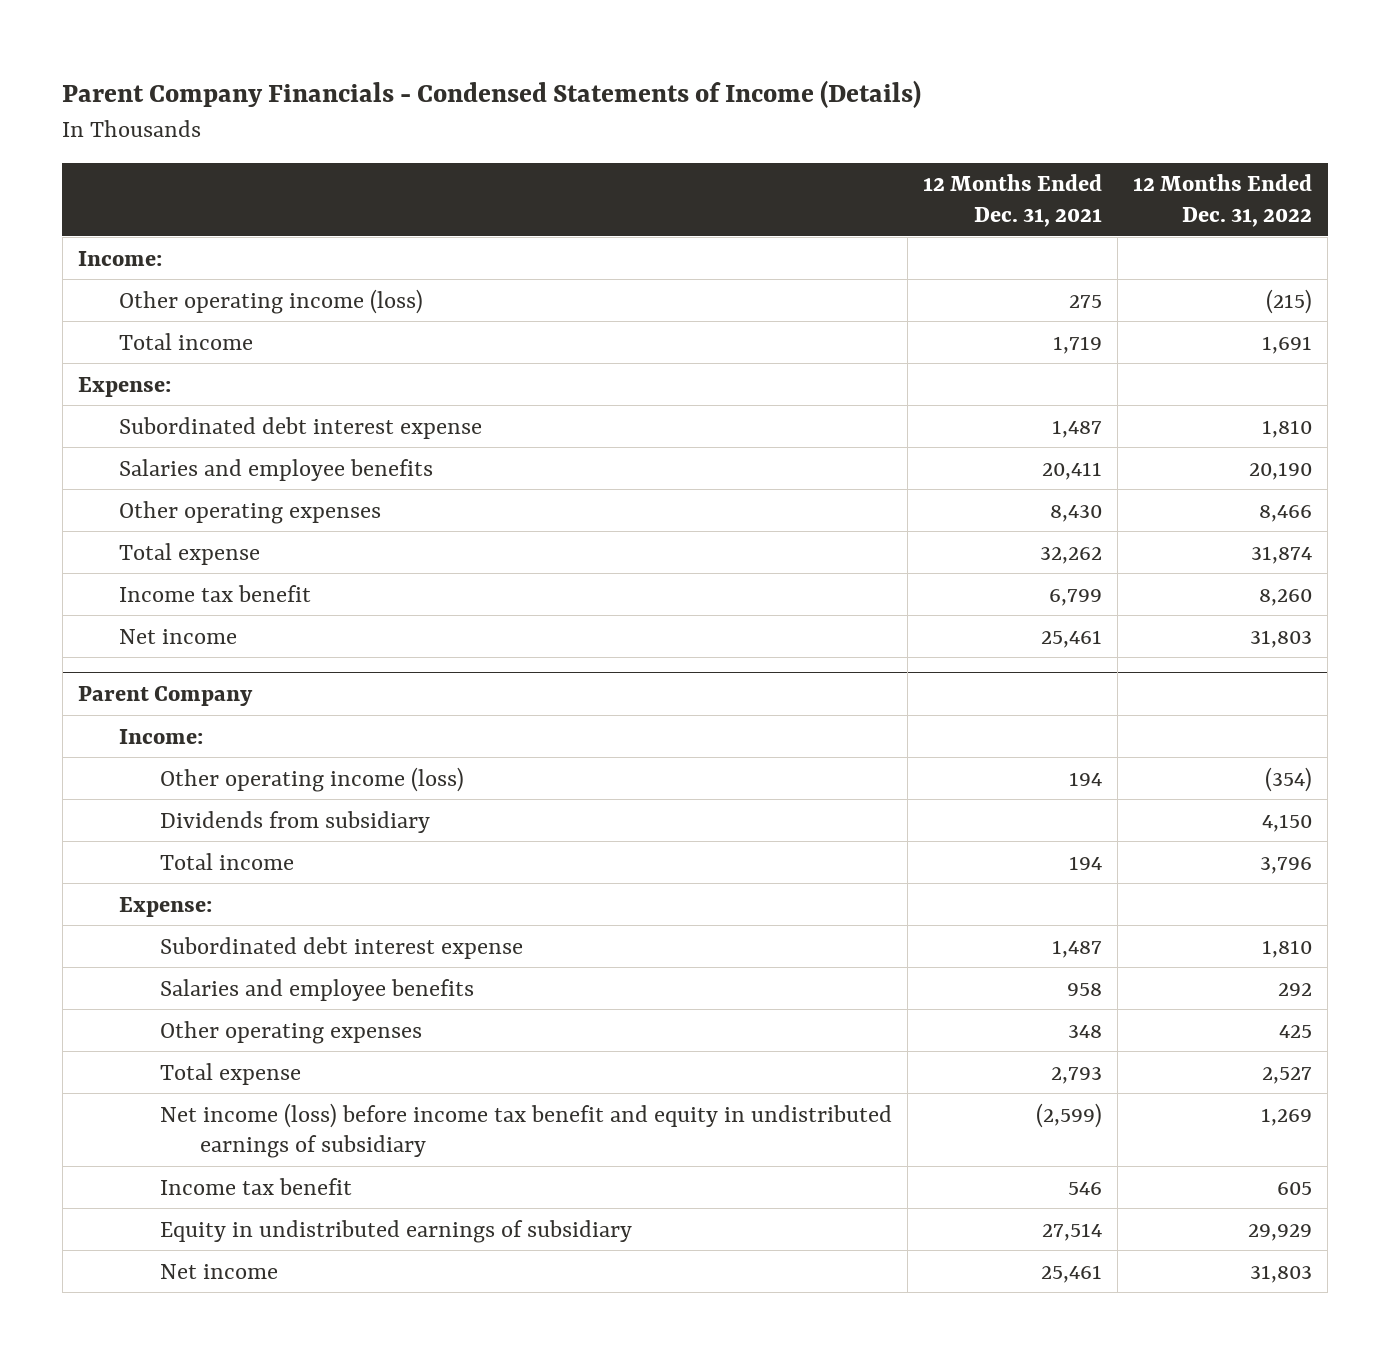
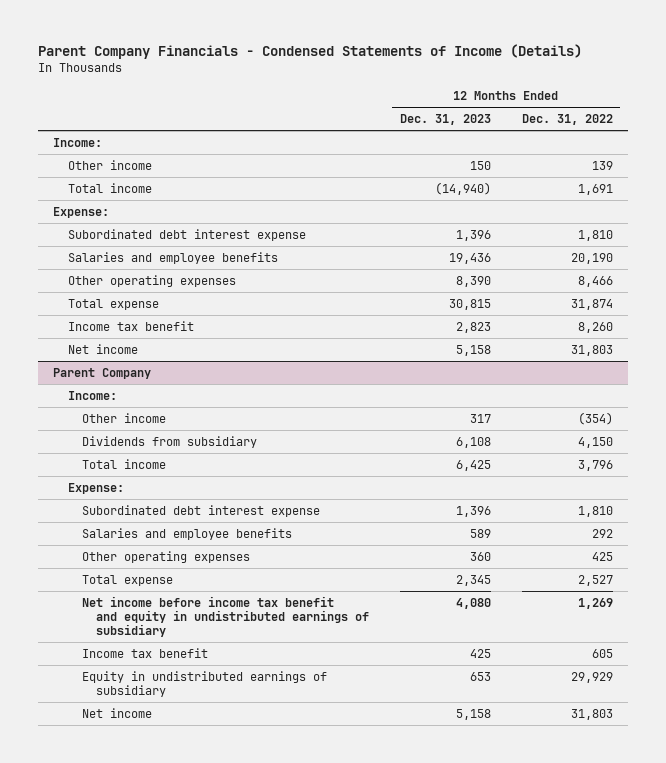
[922,174,1102,227] 12 Months Ended Dec. 31, 2021 -> none
none -> [400,113,492,125] Dec. 31, 2023
[118,288,423,314] Other operating income (loss) -> [67,159,152,170] Other income
[1265,288,1312,314] (215) -> [591,160,613,170] 139
[159,766,464,792] Other operating income (loss) -> [82,412,167,423] Other income
[159,1102,892,1158] Net income (loss) before income tax benefit and equity in undistributed earnings of subsidiary -> [82,595,370,637] Net income before income tax benefit and equity in undistributed earnings of subsidiary

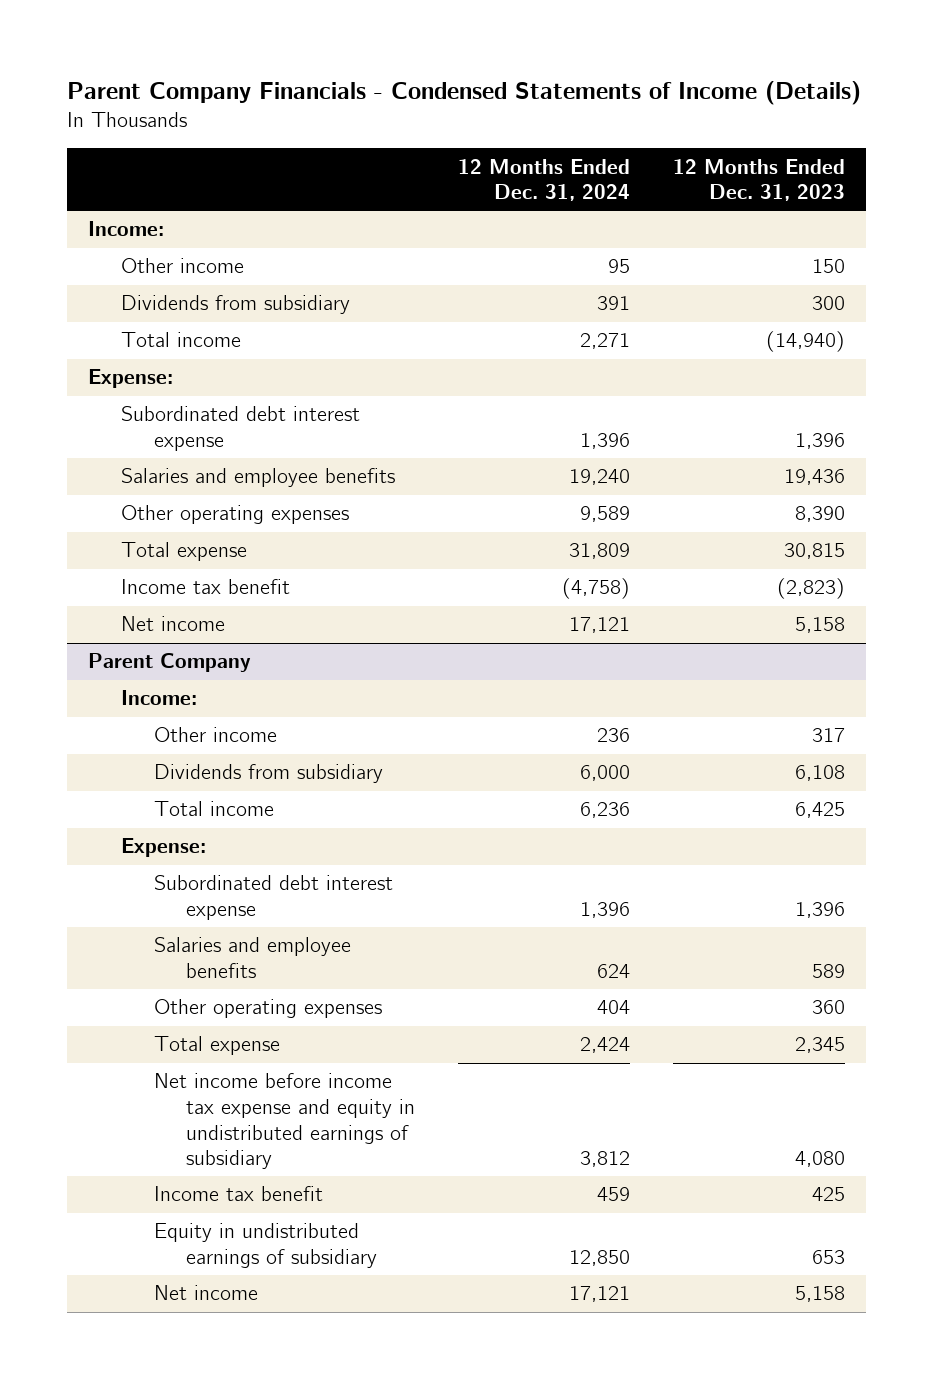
[521,113,613,125] Dec. 31, 2022 -> none
none -> [458,158,631,202] 12 Months Ended Dec. 31, 2024
none -> [121,295,351,315] Dividends from subsidiary
[456,321,492,333] 2,823 -> [776,578,845,600] (2,823)
[82,595,370,637] Net income before income tax benefit and equity in undistributed earnings of subsidiary -> [153,1073,416,1170] Net income before income tax expense and equity in undistributed earnings of subsidiary

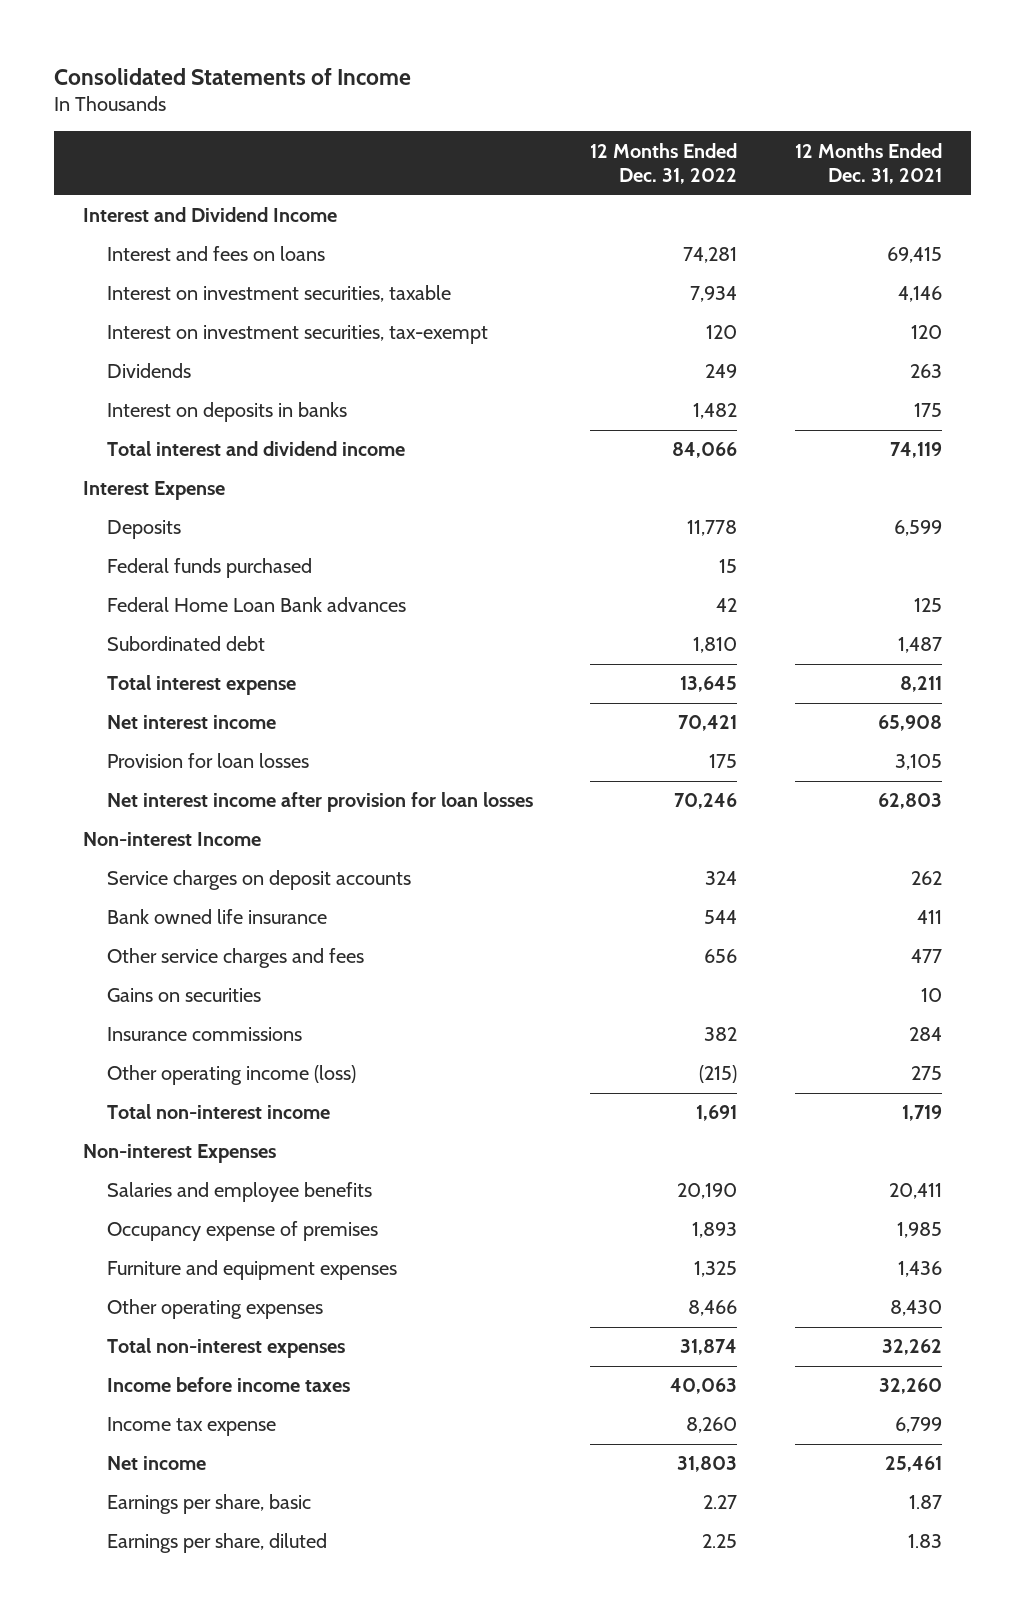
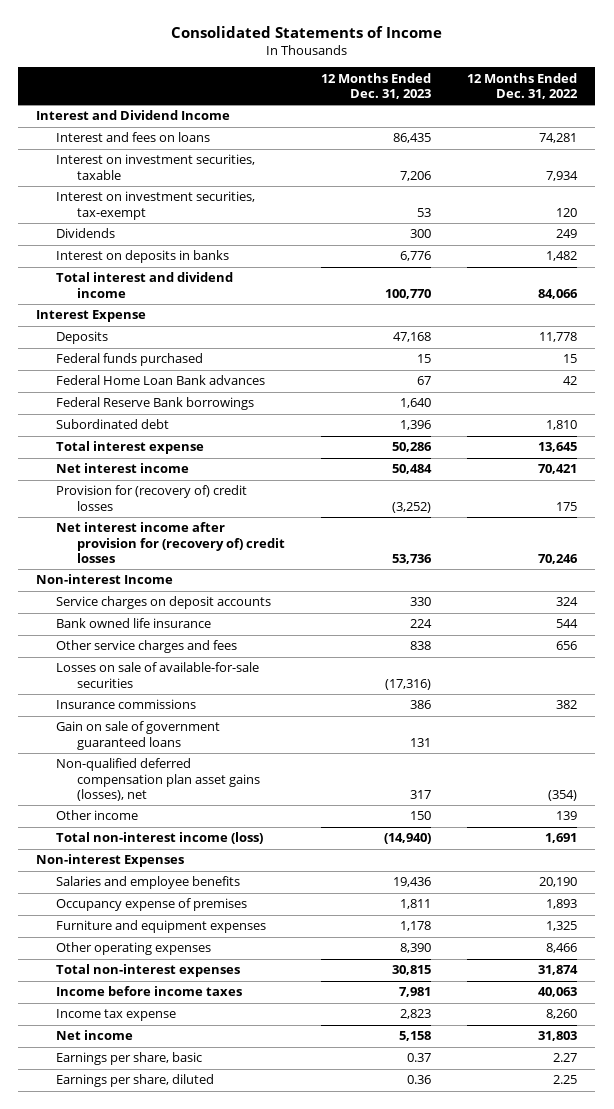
[794,142,942,185] 12 Months Ended Dec. 31, 2021 -> none
none -> [320,72,431,99] 12 Months Ended Dec. 31, 2023
none -> [56,397,255,411] Federal Reserve Bank borrowings
[106,753,309,769] Provision for loan losses -> [56,485,248,511] Provision for (recovery of) credit losses
[106,792,533,813] Net interest income after provision for loan losses -> [56,522,285,563] Net interest income after provision for (recovery of) credit losses
[106,988,261,1003] Gains on securities -> [56,662,260,688] Losses on sale of available-for-sale securities
none -> [56,721,221,750] Gain on sale of government guaranteed loans
none -> [56,758,260,801] Non-qualified deferred compensation plan asset gains (losses), net
[106,1065,356,1086] Other operating income (loss) -> [56,810,139,821] Other income
[699,1065,738,1084] (215) -> [556,811,578,821] 139
[106,1104,330,1120] Total non-interest income -> [56,832,264,845] Total non-interest income (loss)

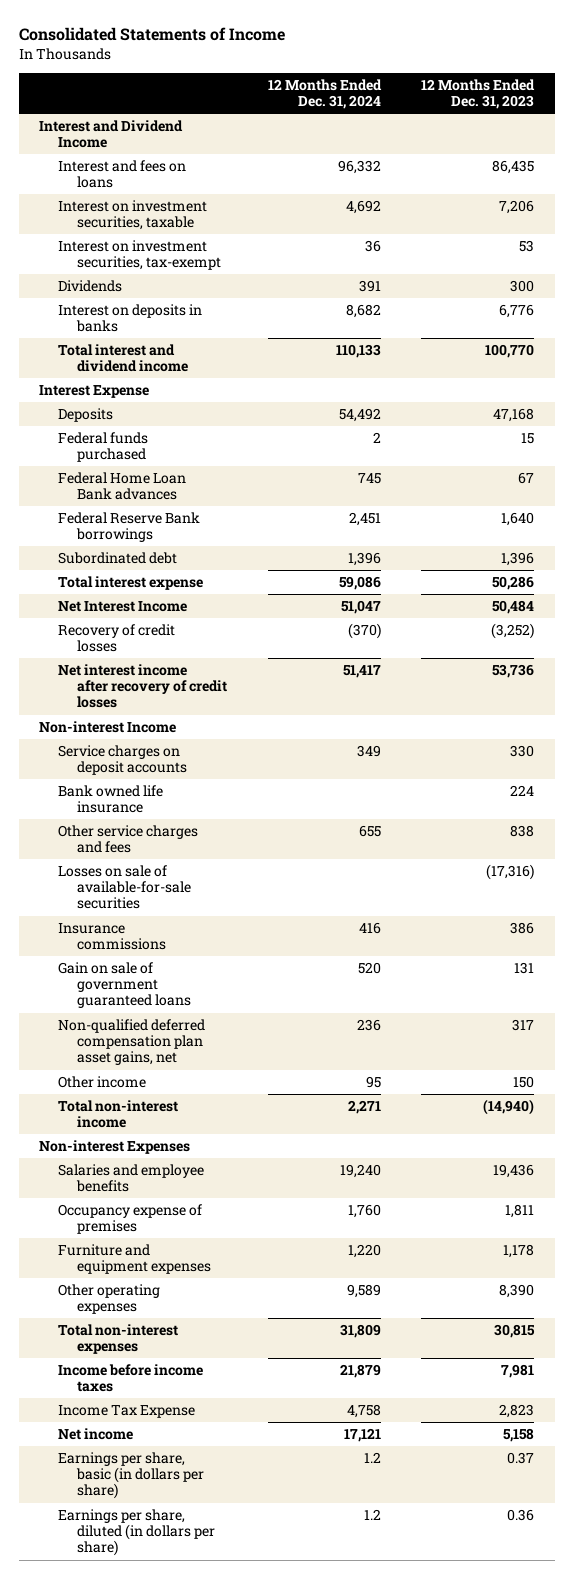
[467,72,579,99] 12 Months Ended Dec. 31, 2022 -> none
none -> [267,78,382,110] 12 Months Ended Dec. 31, 2024
[56,463,190,474] Net interest income -> [57,601,187,613] Net Interest Income
[56,485,248,511] Provision for (recovery of) credit losses -> [57,624,175,653] Recovery of credit losses
[56,522,285,563] Net interest income after provision for (recovery of) credit losses -> [57,664,227,709] Net interest income after recovery of credit losses
[56,758,260,801] Non-qualified deferred compensation plan asset gains (losses), net -> [57,1019,205,1066] Non-qualified deferred compensation plan asset gains, net
[56,832,264,845] Total non-interest income (loss) -> [57,1100,178,1129] Total non-interest income
[56,1009,177,1022] Income tax expense -> [57,1405,195,1419] Income Tax Expense
[56,1052,203,1066] Earnings per share, basic -> [57,1452,204,1500] Earnings per share, basic (in dollars per share)
[56,1074,215,1088] Earnings per share, diluted -> [57,1509,215,1557] Earnings per share, diluted (in dollars per share)

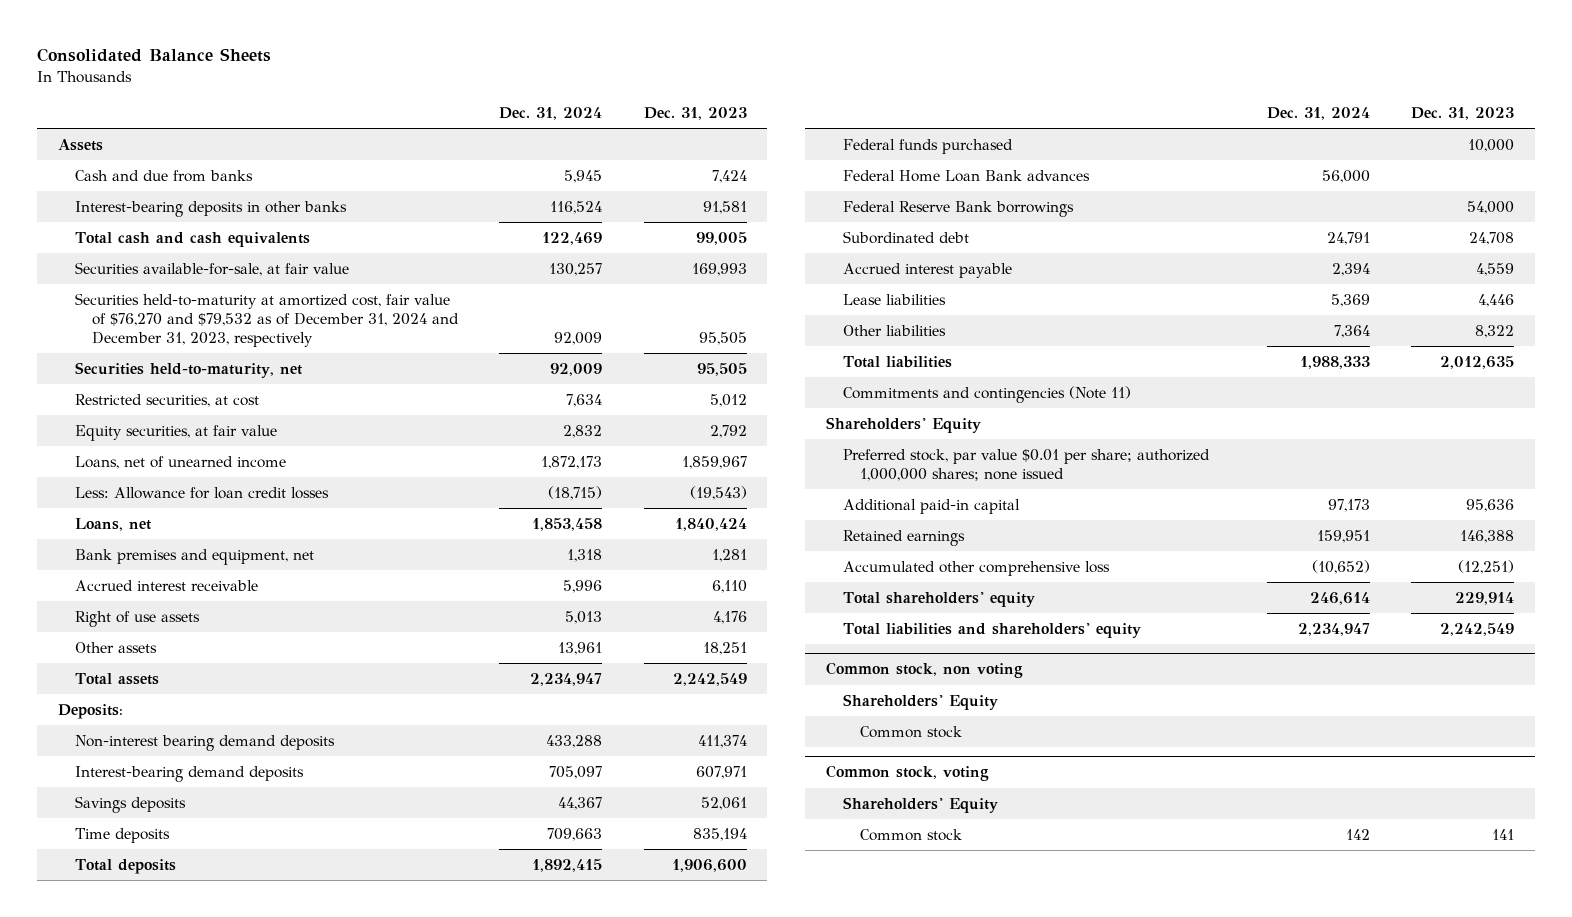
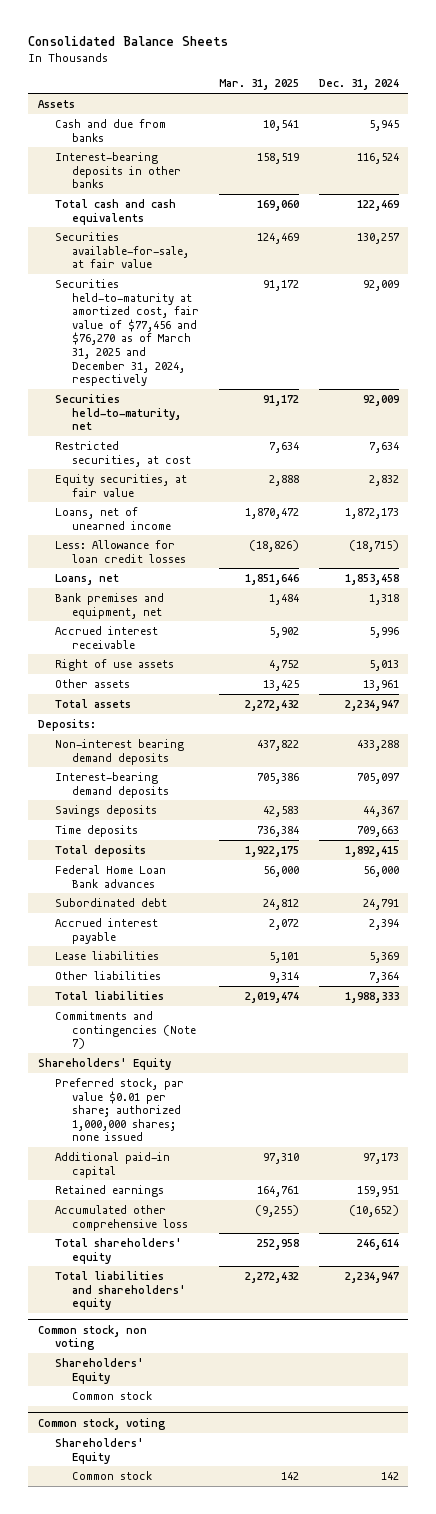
[643,106,747,120] Dec. 31, 2023 -> none
none -> [218,79,299,91] Mar. 31, 2025
[75,292,460,348] Securities held-to-maturity at amortized cost, fair value of $76,270 and $79,532 as of December 31, 2024 and December 31, 2023, respectively -> [54,278,199,387] Securities held-to-maturity at amortized cost, fair value of $77,456 and $76,270 as of March 31, 2025 and December 31, 2024, respectively
[842,138,1013,154] Federal funds purchased -> none
[842,200,1074,217] Federal Reserve Bank borrowings -> none
[842,385,1131,403] Commitments and contingencies (Note 11) -> [54,1010,196,1050] Commitments and contingencies (Note 7)

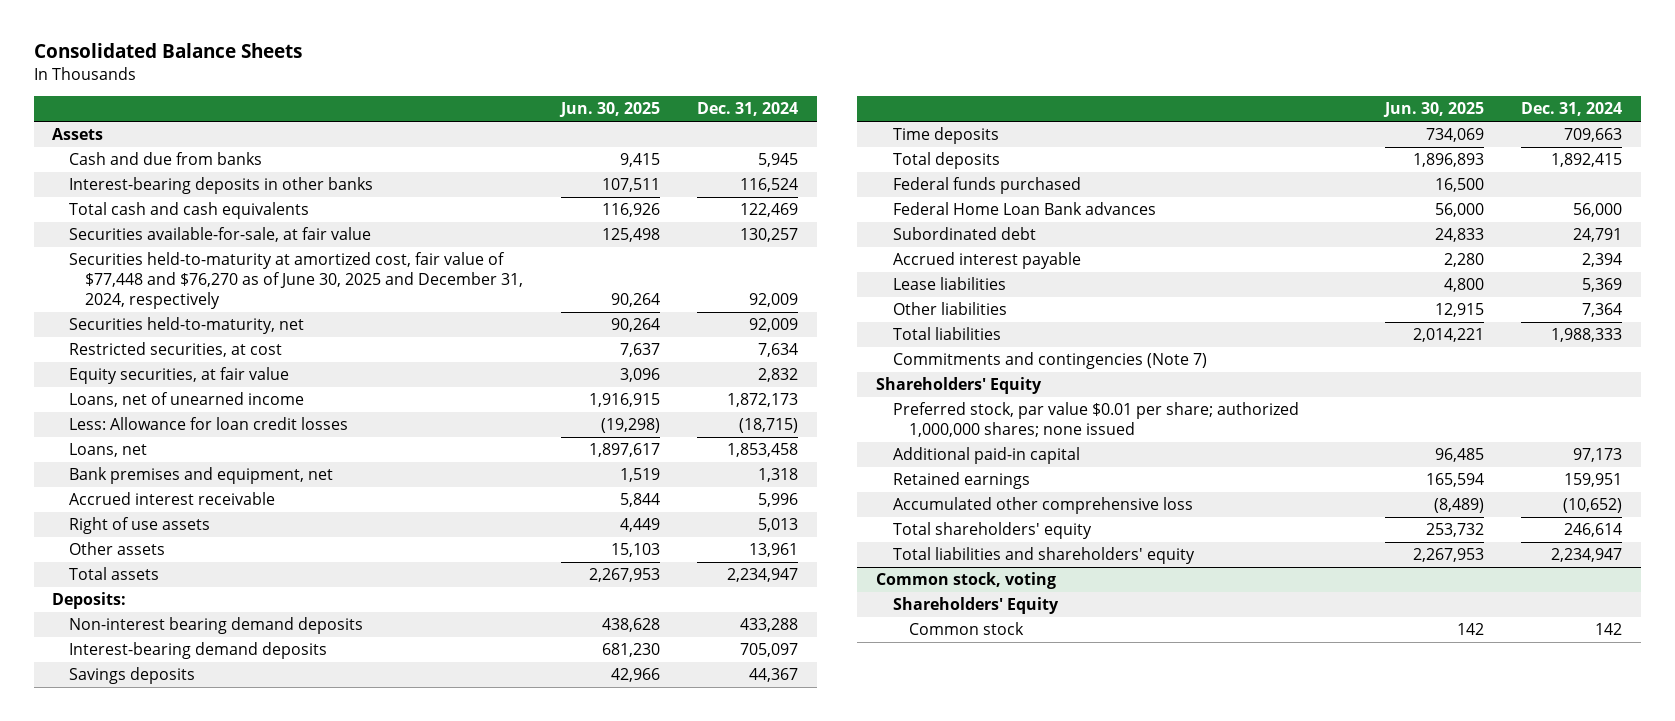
[218,79,299,91] Mar. 31, 2025 -> none
none -> [558,102,660,118] Jun. 30, 2025
[54,278,199,387] Securities held-to-maturity at amortized cost, fair value of $77,456 and $76,270 as of March 31, 2025 and December 31, 2024, respectively -> [68,252,524,309] Securities held-to-maturity at amortized cost, fair value of $77,448 and $76,270 as of June 30, 2025 and December 31, 2024, respectively
none -> [892,177,1081,195] Federal funds purchased
[37,1324,147,1351] Common stock, non voting -> none
[54,1357,144,1384] Shareholders' Equity -> none
[71,1390,152,1400] Common stock -> none

